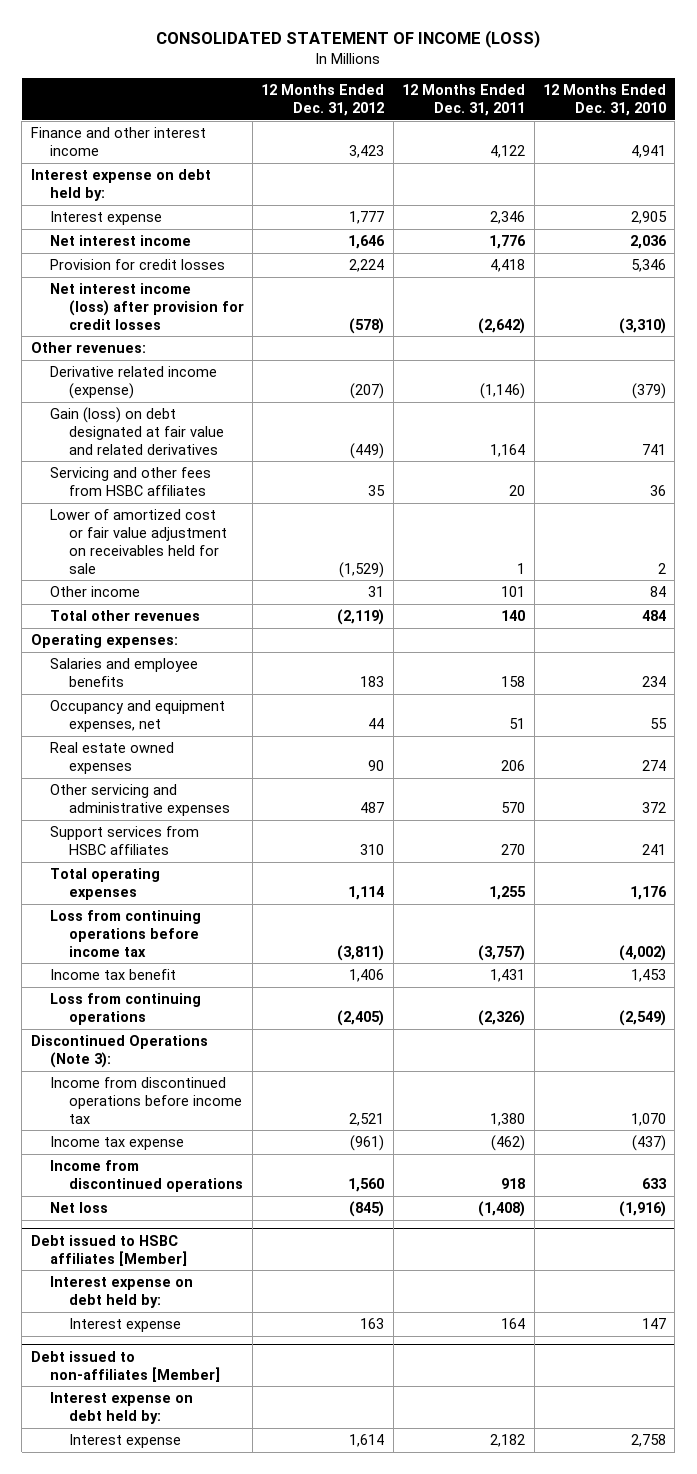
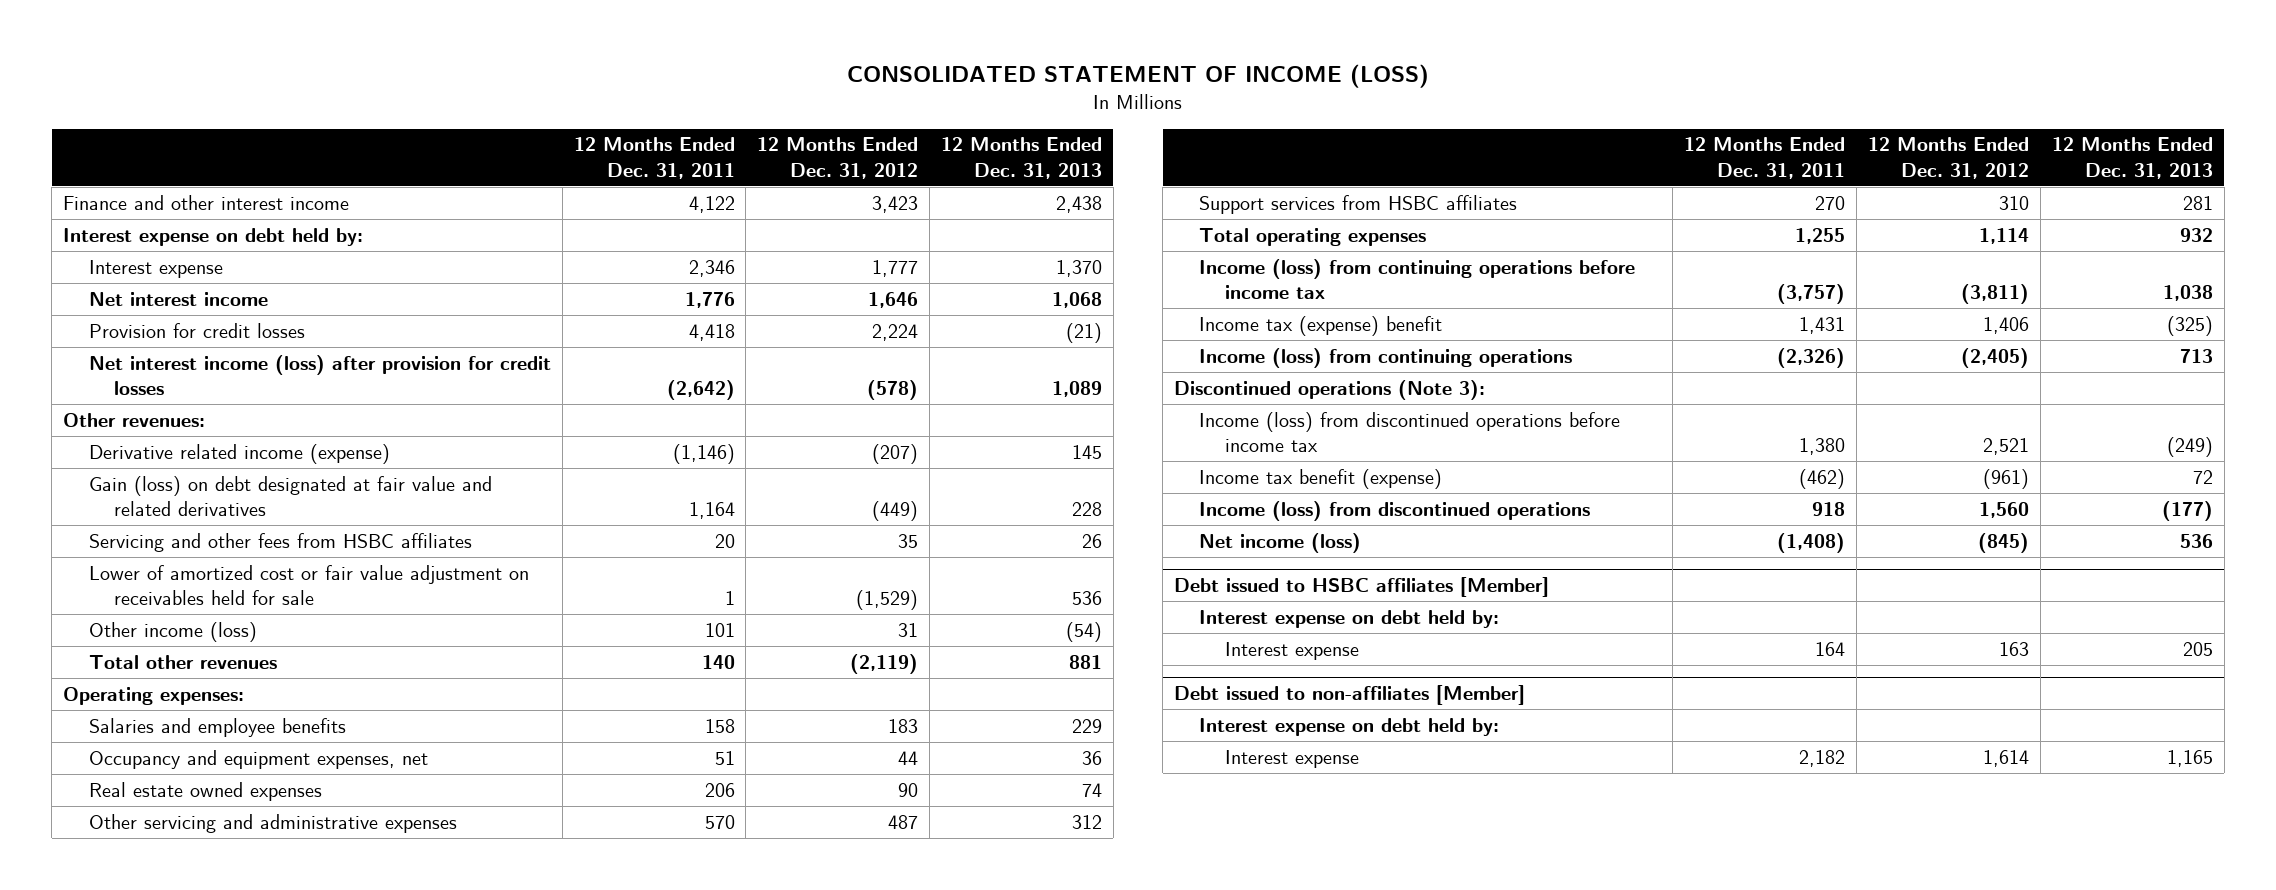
[542,84,666,117] 12 Months Ended Dec. 31, 2010 -> none
none -> [941,137,1103,179] 12 Months Ended Dec. 31, 2013
[49,585,140,597] Other income -> [88,621,257,642] Other income (loss)
[49,909,201,957] Loss from continuing operations before income tax -> [1199,258,1636,299] Income (loss) from continuing operations before income tax
[49,968,176,980] Income tax benefit -> [1199,315,1443,336] Income tax (expense) benefit
[49,992,201,1025] Loss from continuing operations -> [1199,347,1573,368] Income (loss) from continuing operations
[30,1034,208,1068] Discontinued Operations (Note 3): -> [1173,379,1485,400] Discontinued operations (Note 3):
[49,1076,242,1124] Income from discontinued operations before income tax -> [1199,411,1621,452] Income (loss) from discontinued operations before income tax
[49,1135,184,1150] Income tax expense -> [1199,468,1443,489] Income tax benefit (expense)
[49,1159,243,1192] Income from discontinued operations -> [1199,500,1591,521] Income (loss) from discontinued operations
[49,1201,108,1213] Net loss -> [1199,532,1362,553] Net income (loss)

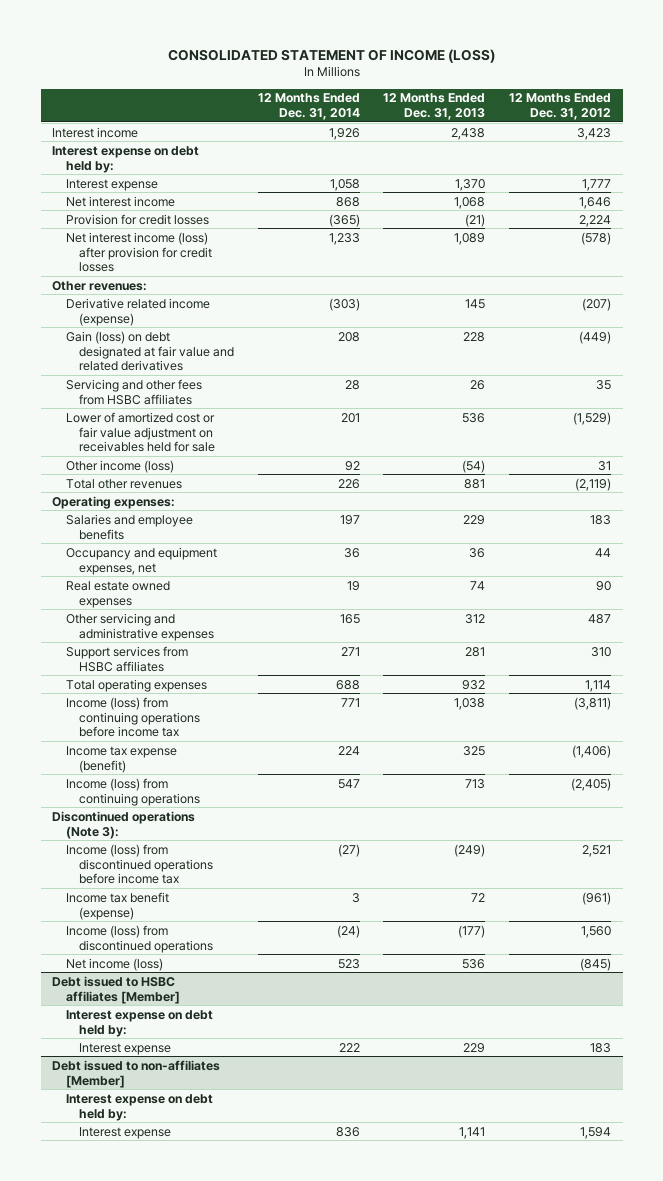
[573,137,735,179] 12 Months Ended Dec. 31, 2011 -> none
none -> [257,93,360,121] 12 Months Ended Dec. 31, 2014
[63,194,350,210] Finance and other interest income -> [52,126,139,138] Interest income
[1199,315,1443,336] Income tax (expense) benefit -> [65,745,177,773] Income tax expense (benefit)
[1982,316,2029,334] 1,406 -> [571,744,611,758] (1,406)
[2166,315,2213,336] (325) -> [463,745,486,756] 325
[1998,641,2029,656] 163 -> [589,1042,611,1053] 183
[2182,641,2213,656] 205 -> [463,1042,486,1053] 229
[1982,749,2029,767] 1,614 -> [579,1126,611,1139] 1,594
[2166,749,2213,767] 1,165 -> [459,1126,486,1139] 1,141

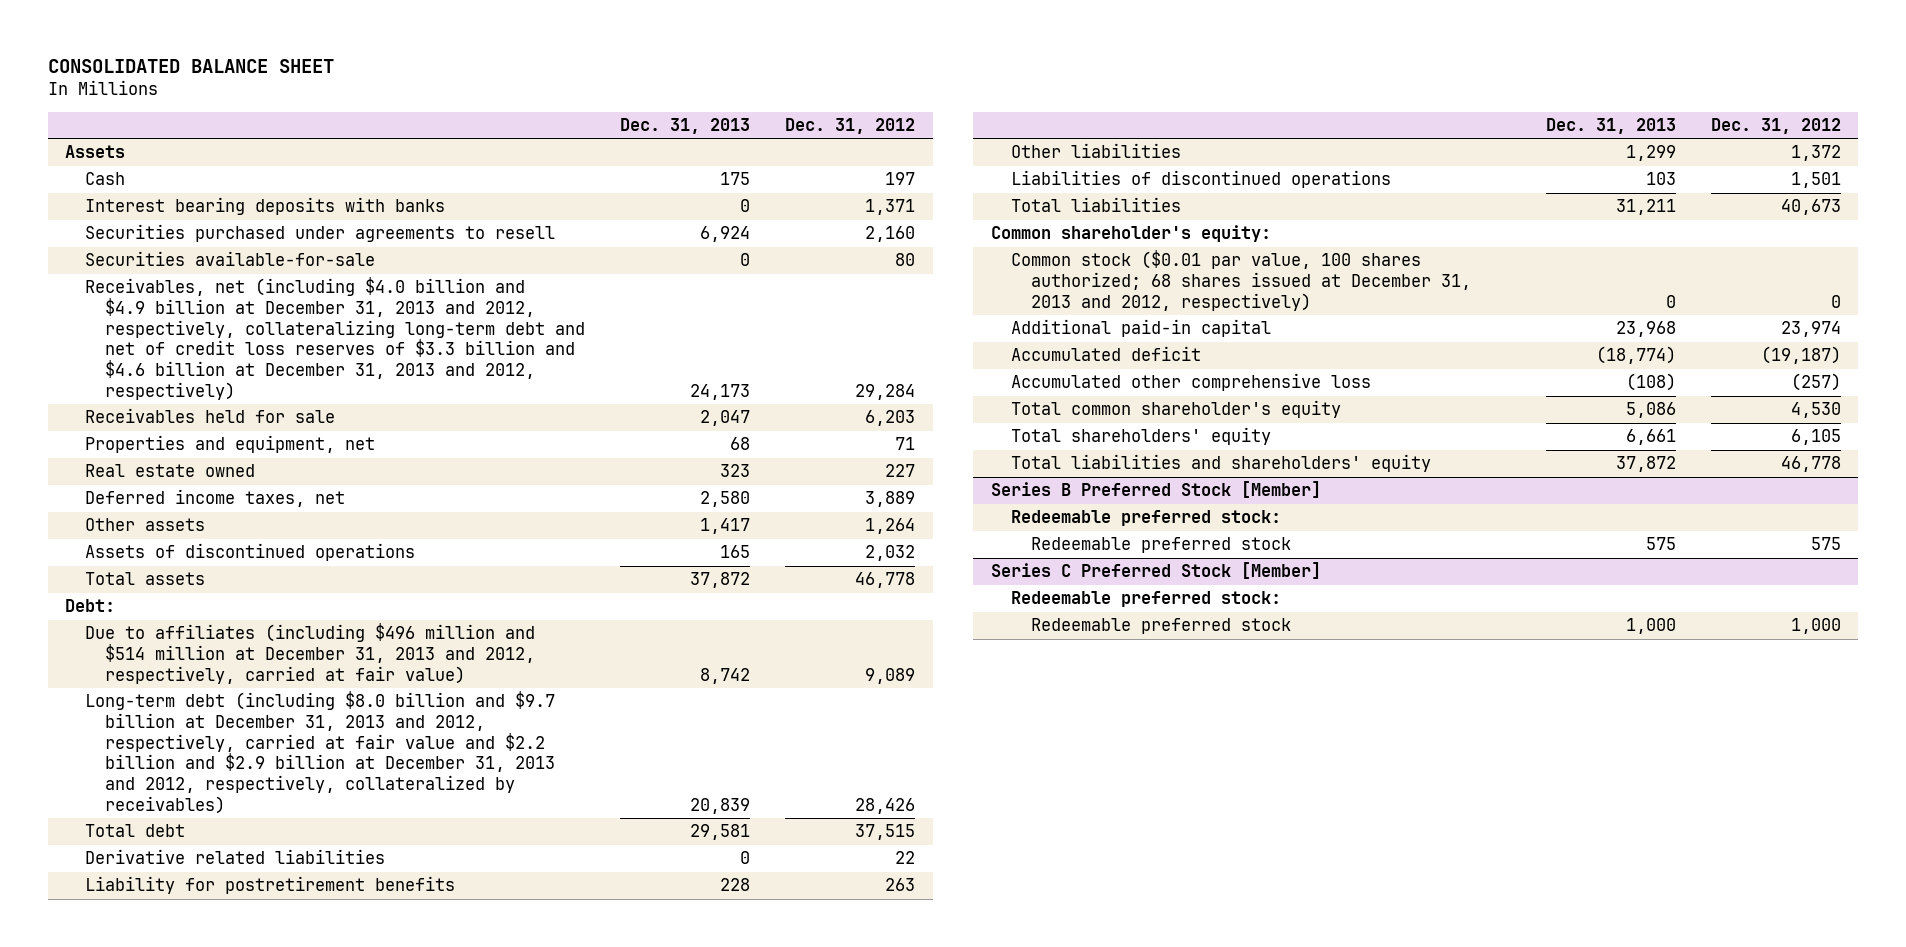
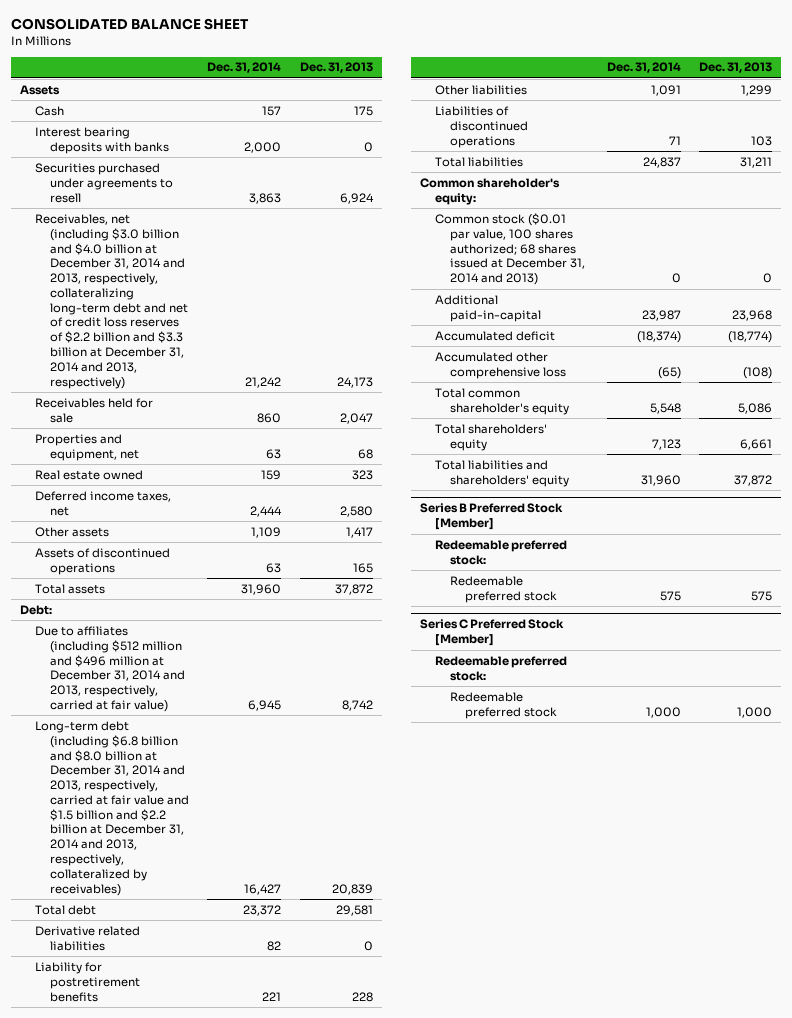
[785,117,916,134] Dec. 31, 2012 -> none
none -> [207,62,282,74] Dec. 31, 2014
[85,251,376,267] Securities available-for-sale -> none
[85,277,585,400] Receivables, net (including $4.0 billion and $4.9 billion at December 31, 2013 and 2012, respectively, collateralizing long-term debt and net of credit loss reserves of $3.3 billion and $4.6 billion at December 31, 2013 and 2012, respectively) -> [35,213,189,389] Receivables, net (including $3.0 billion and $4.0 billion at December 31, 2014 and 2013, respectively, collateralizing long-term debt and net of credit loss reserves of $2.2 billion and $3.3 billion at December 31, 2014 and 2013, respectively)
[85,623,536,684] Due to affiliates (including $496 million and $514 million at December 31, 2013 and 2012, respectively, carried at fair value) -> [35,625,186,712] Due to affiliates (including $512 million and $496 million at December 31, 2014 and 2013, respectively, carried at fair value)
[85,691,556,814] Long-term debt (including $8.0 billion and $9.7 billion at December 31, 2013 and 2012, respectively, carried at fair value and $2.2 billion and $2.9 billion at December 31, 2013 and 2012, respectively, collateralized by receivables) -> [35,720,190,896] Long-term debt (including $6.8 billion and $8.0 billion at December 31, 2014 and 2013, respectively, carried at fair value and $1.5 billion and $2.2 billion at December 31, 2014 and 2013, respectively, collateralized by receivables)
[1010,250,1471,311] Common stock ($0.01 par value, 100 shares authorized; 68 shares issued at December 31, 2013 and 2012, respectively) -> [434,212,585,286] Common stock ($0.01 par value, 100 shares authorized; 68 shares issued at December 31, 2014 and 2013)
[1010,319,1271,338] Additional paid-in capital -> [434,294,541,322] Additional paid-in-capital

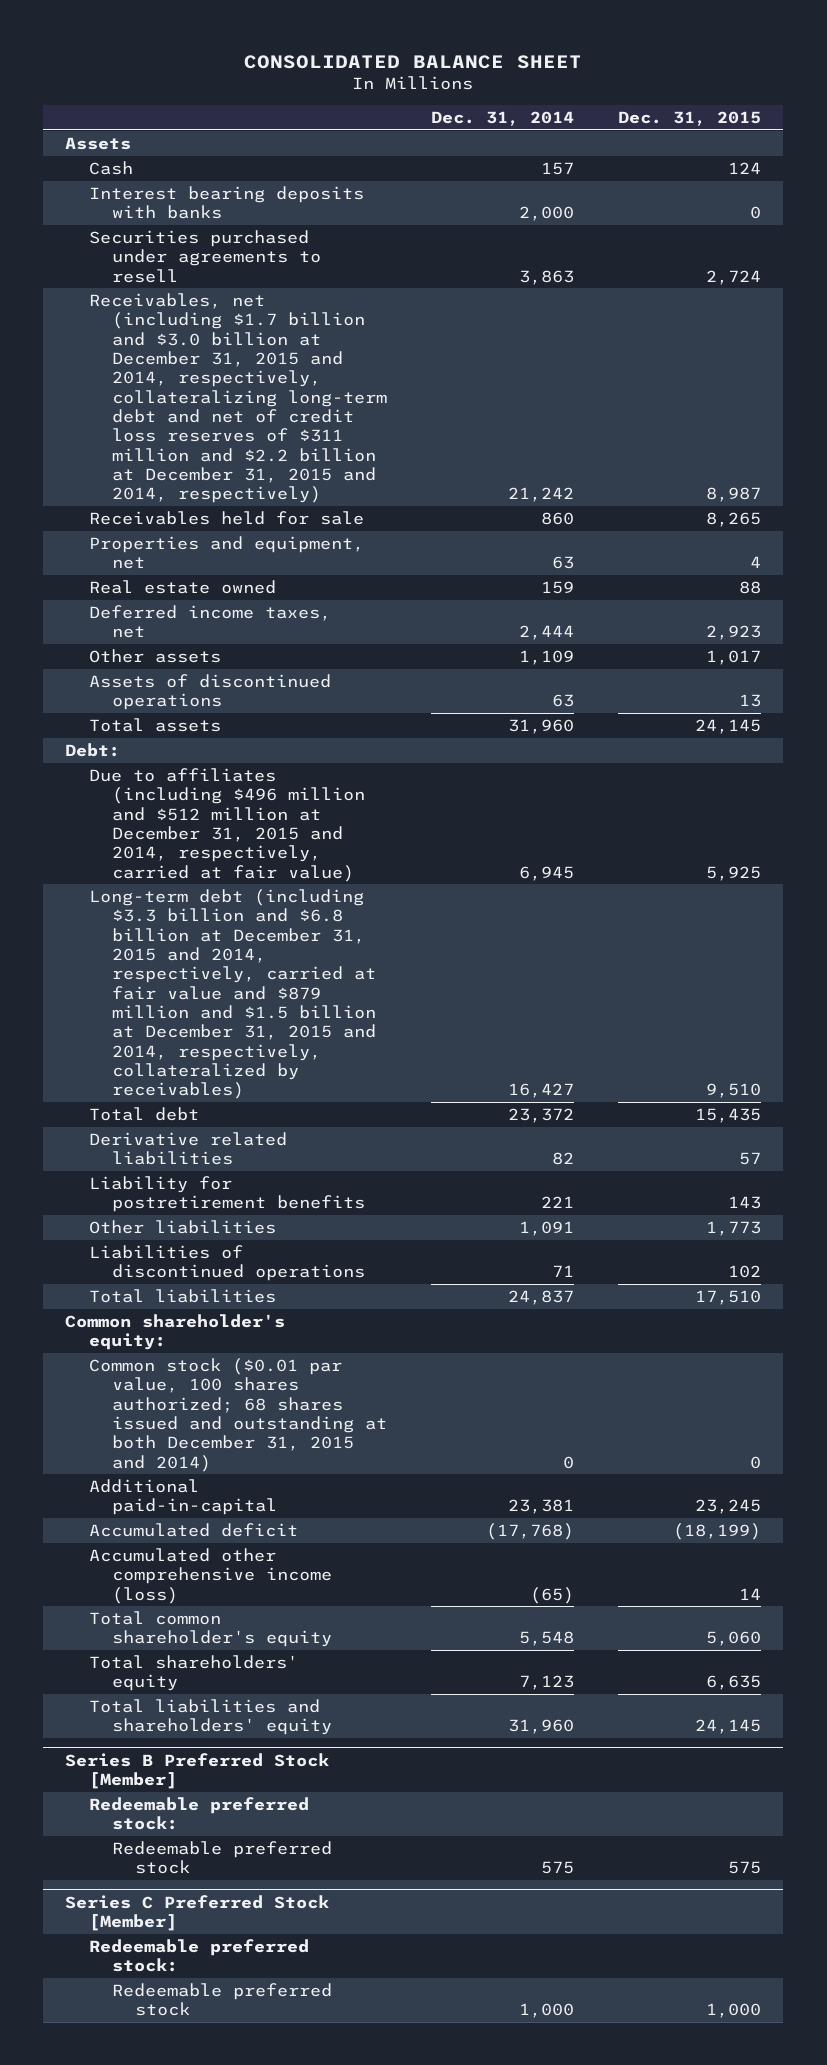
[299,62,373,74] Dec. 31, 2013 -> none
none -> [618,111,762,127] Dec. 31, 2015
[35,213,189,389] Receivables, net (including $3.0 billion and $4.0 billion at December 31, 2014 and 2013, respectively, collateralizing long-term debt and net of credit loss reserves of $2.2 billion and $3.3 billion at December 31, 2014 and 2013, respectively) -> [88,292,388,504] Receivables, net (including $1.7 billion and $3.0 billion at December 31, 2015 and 2014, respectively, collateralizing long-term debt and net of credit loss reserves of $311 million and $2.2 billion at December 31, 2015 and 2014, respectively)
[35,625,186,712] Due to affiliates (including $512 million and $496 million at December 31, 2014 and 2013, respectively, carried at fair value) -> [88,767,366,882] Due to affiliates (including $496 million and $512 million at December 31, 2015 and 2014, respectively, carried at fair value)
[35,720,190,896] Long-term debt (including $6.8 billion and $8.0 billion at December 31, 2014 and 2013, respectively, carried at fair value and $1.5 billion and $2.2 billion at December 31, 2014 and 2013, respectively, collateralized by receivables) -> [88,888,377,1100] Long-term debt (including $3.3 billion and $6.8 billion at December 31, 2015 and 2014, respectively, carried at fair value and $879 million and $1.5 billion at December 31, 2015 and 2014, respectively, collateralized by receivables)
[434,212,585,286] Common stock ($0.01 par value, 100 shares authorized; 68 shares issued at December 31, 2014 and 2013) -> [88,1357,388,1472] Common stock ($0.01 par value, 100 shares authorized; 68 shares issued and outstanding at both December 31, 2015 and 2014)
[642,309,682,321] 23,987 -> [508,1499,575,1515] 23,381
[637,330,682,343] (18,374) -> [486,1522,575,1540] (17,768)
[434,351,566,379] Accumulated other comprehensive loss -> [88,1547,333,1604] Accumulated other comprehensive income (loss)

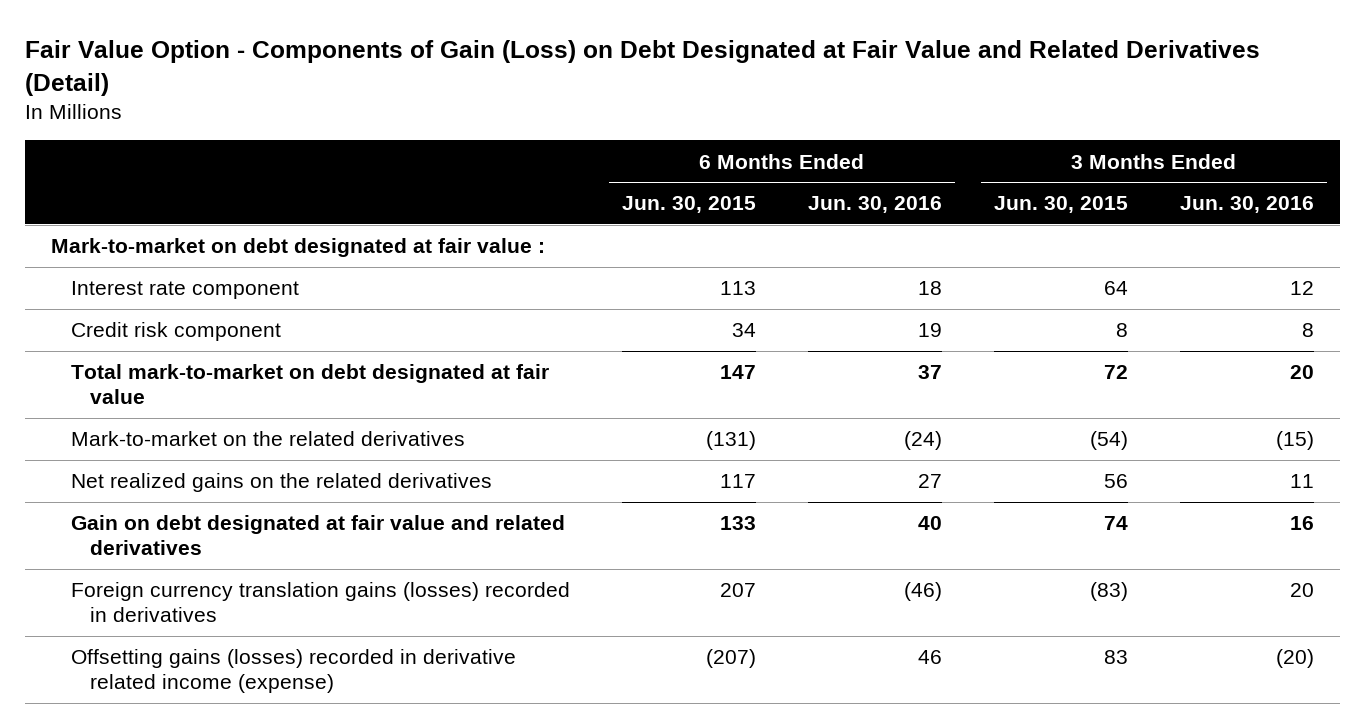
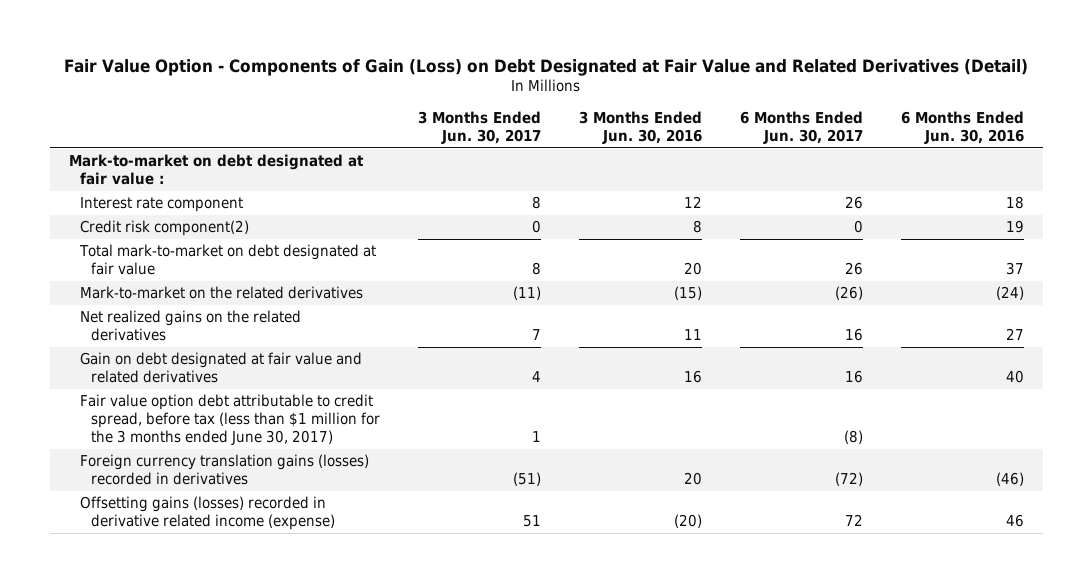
[621,196,756,214] Jun. 30, 2015 -> none
[993,196,1128,214] Jun. 30, 2015 -> none
none -> [417,110,541,144] 3 Months Ended Jun. 30, 2017
none -> [739,110,863,144] 6 Months Ended Jun. 30, 2017
[70,322,281,342] Credit risk component -> [79,220,249,237] Credit risk component(2)
none -> [79,394,380,446] Fair value option debt attributable to credit spread, before tax (less than $1 million for the 3 months ended June 30, 2017)

